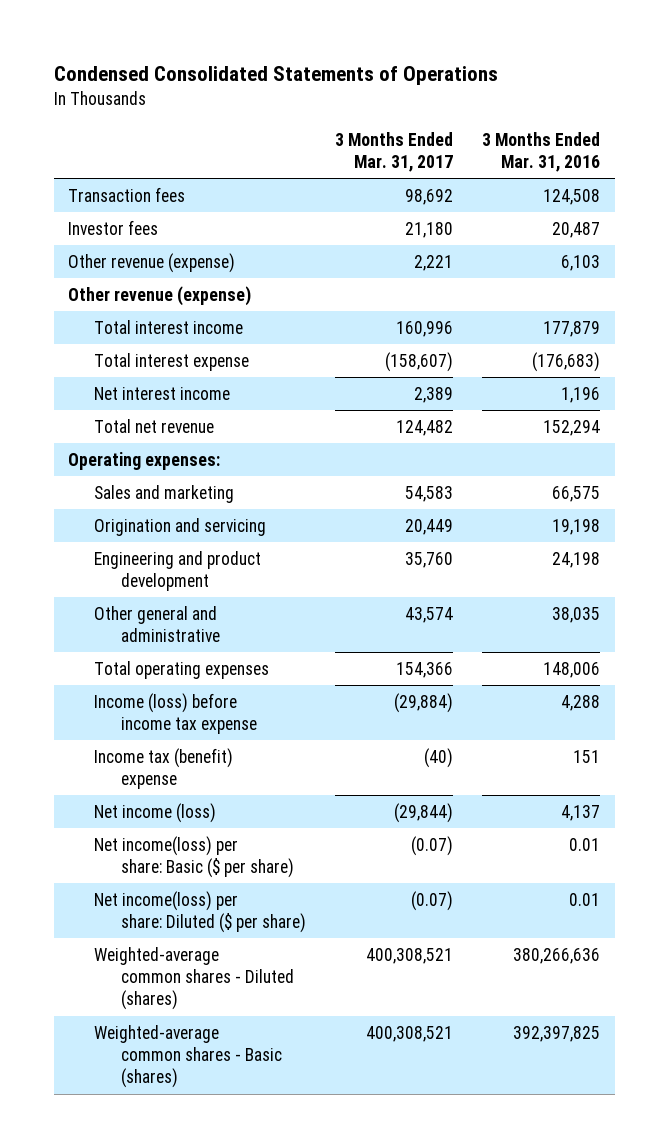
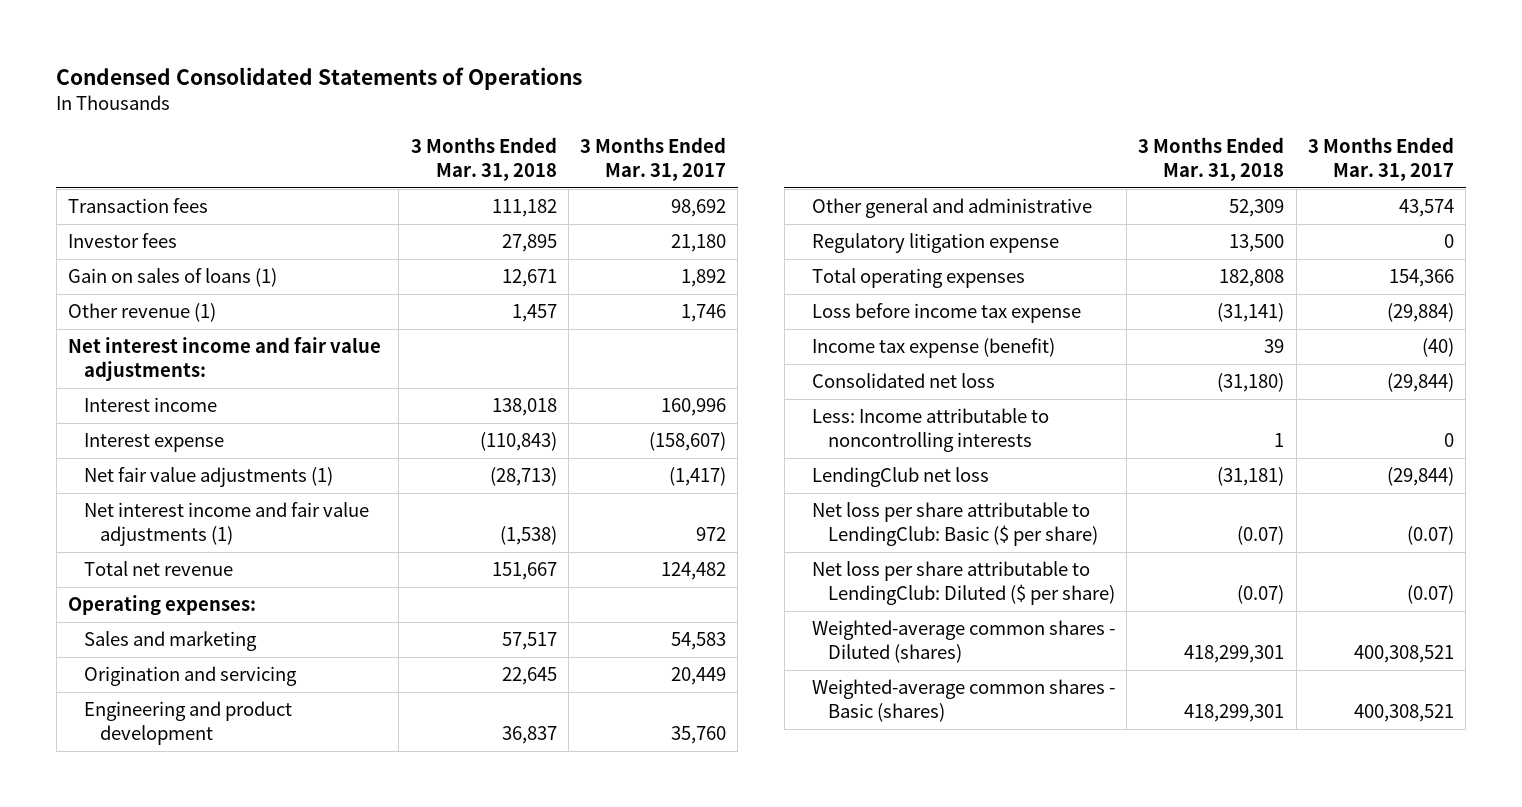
[482,131,601,172] 3 Months Ended Mar. 31, 2016 -> none
none -> [410,136,557,181] 3 Months Ended Mar. 31, 2018
none -> [68,268,278,288] Gain on sales of loans (1)
[68,252,236,273] Other revenue (expense) -> [68,303,217,323] Other revenue (1)
[413,254,453,271] 2,221 -> [681,304,727,323] 1,746
[68,285,252,306] Other revenue (expense) -> [68,337,382,382] Net interest income and fair value adjustments:
[94,319,244,334] Total interest income -> [84,397,218,413] Interest income
[94,352,250,371] Total interest expense -> [84,433,225,453] Interest expense
none -> [84,467,334,488] Net fair value adjustments (1)
[94,386,231,400] Net interest income -> [84,502,370,547] Net interest income and fair value adjustments (1)
[413,386,453,403] 2,389 -> [696,527,727,542] 972
none -> [811,233,1059,254] Regulatory litigation expense
[94,692,257,735] Income (loss) before income tax expense -> [811,303,1081,324] Loss before income tax expense
[94,747,234,790] Income tax (benefit) expense -> [811,338,1055,359] Income tax expense (benefit)
none -> [811,373,995,389] Consolidated net loss
none -> [811,408,1049,453] Less: Income attributable to noncontrolling interests
[94,802,217,823] Net income (loss) -> [811,467,989,488] LendingClub net loss
[94,835,294,879] Net income(loss) per share: Basic ($ per share) -> [811,502,1098,547] Net loss per share attributable to LendingClub: Basic ($ per share)
[94,890,306,934] Net income(loss) per share: Diluted ($ per share) -> [811,561,1115,606] Net loss per share attributable to LendingClub: Diluted ($ per share)

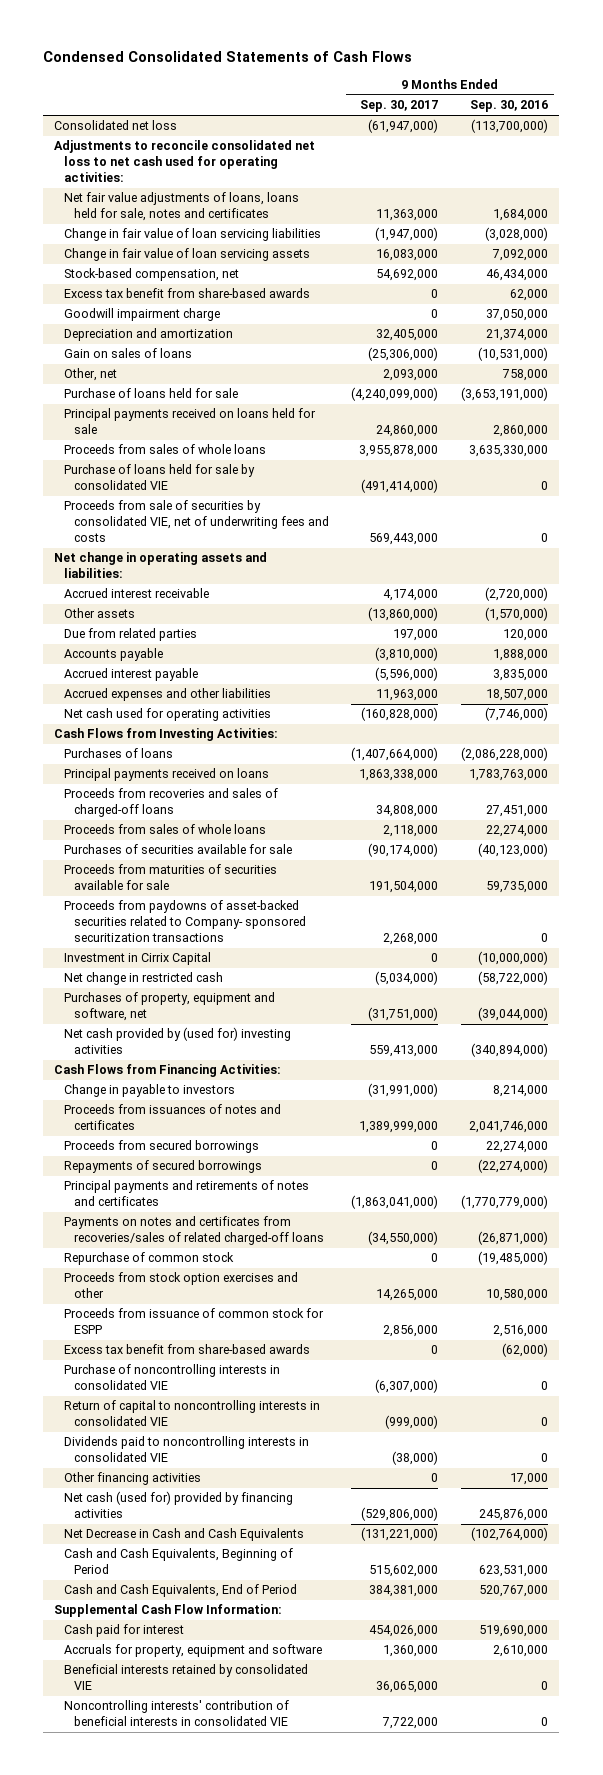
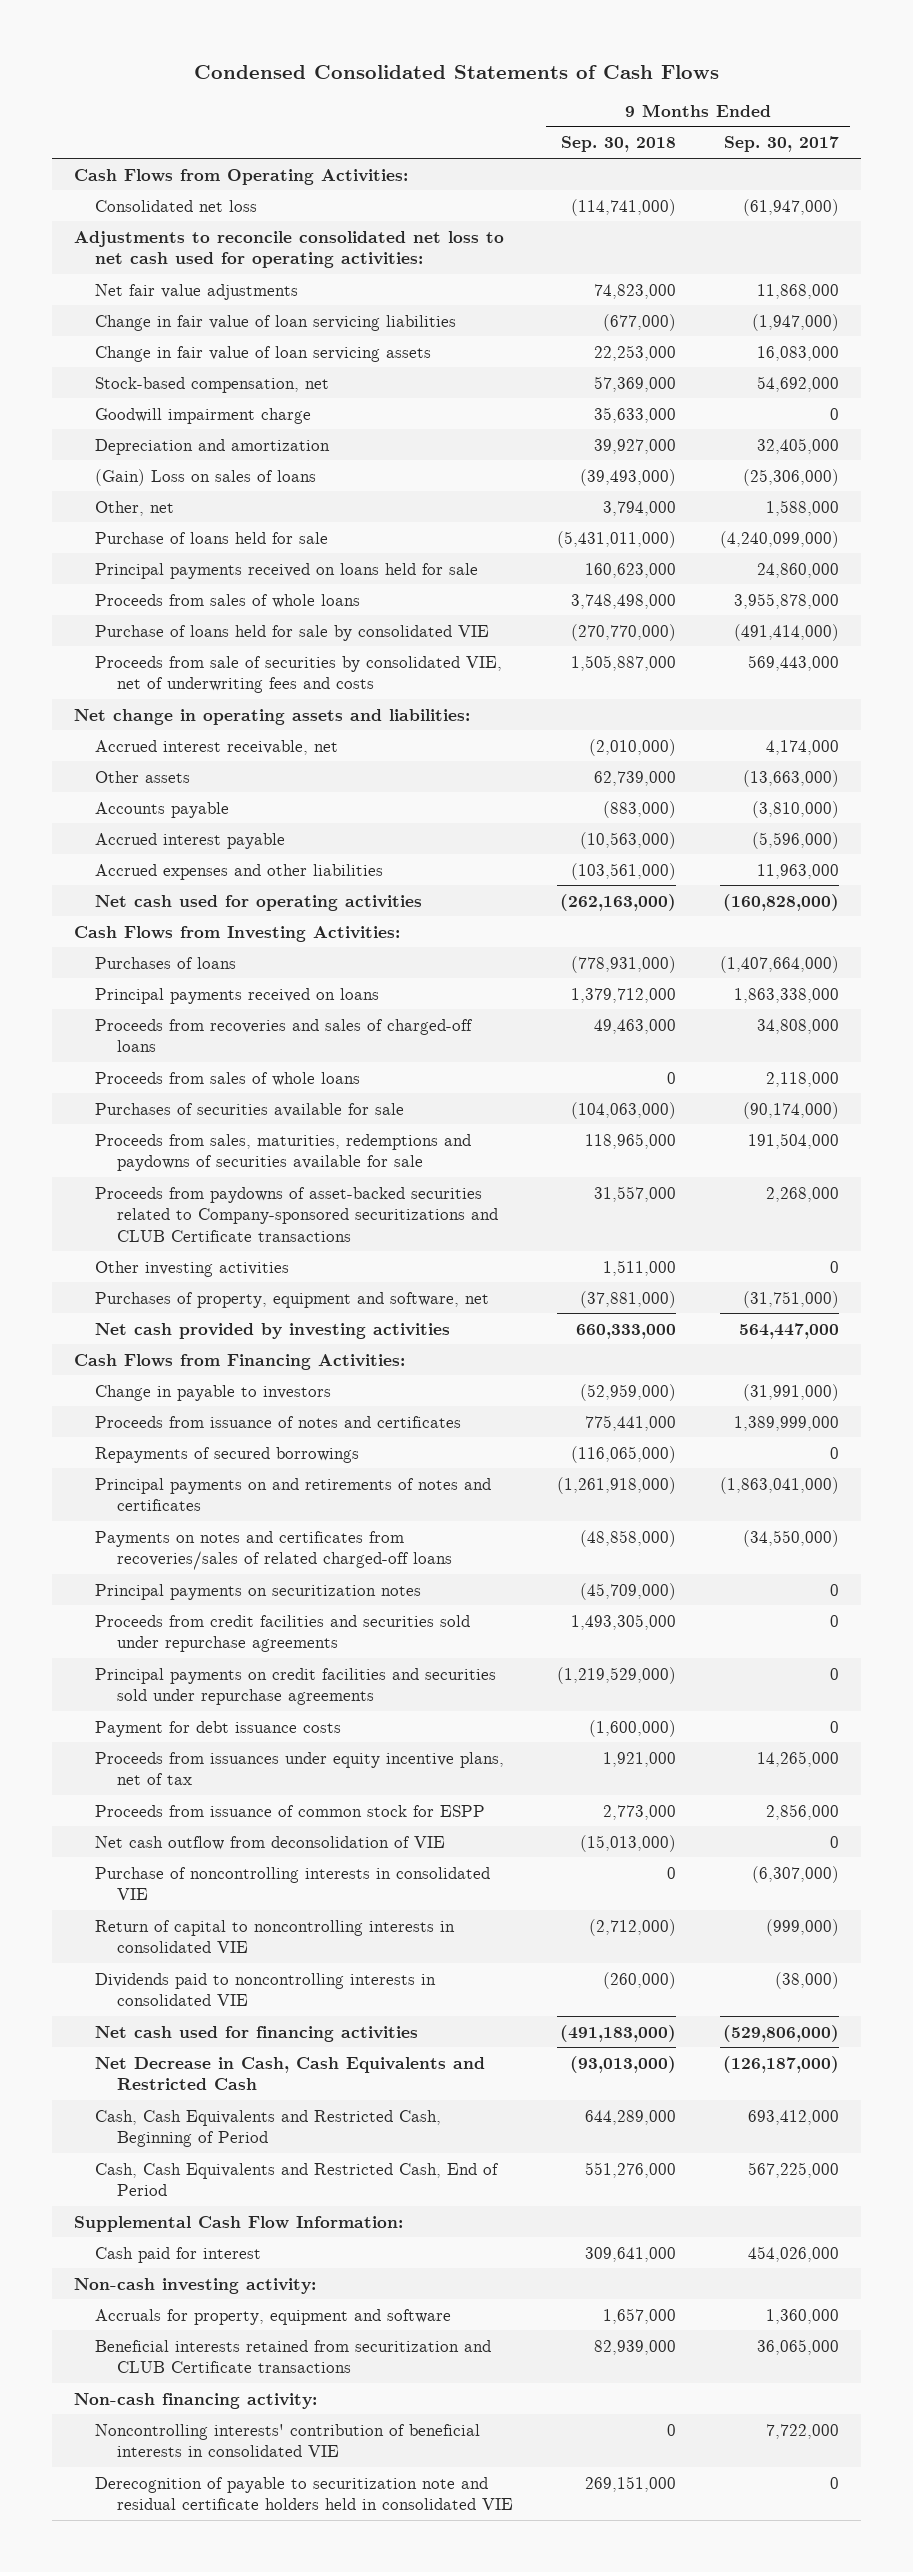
[470,100,549,113] Sep. 30, 2016 -> none
none -> [560,136,676,153] Sep. 30, 2018
none -> [74,168,409,185] Cash Flows from Operating Activities:
[64,192,300,222] Net fair value adjustments of loans, loans held for sale, notes and certificates -> [95,283,299,300] Net fair value adjustments
[376,209,439,222] 11,363,000 -> [756,283,839,299] 11,868,000
[64,288,311,299] Excess tax benefit from share-based awards -> none
[64,348,193,359] Gain on sales of loans -> [95,468,317,486] (Gain) Loss on sales of loans
[383,369,439,382] 2,093,000 -> [765,499,839,516] 1,588,000
[64,628,198,642] Due from related parties -> none
[64,588,210,599] Accrued interest receivable -> [95,739,339,755] Accrued interest receivable, net
[368,607,439,622] (13,860,000) -> [742,769,839,787] (13,663,000)
[64,952,212,966] Investment in Cirrix Capital -> none
[64,972,224,986] Net change in restricted cash -> none
[64,864,278,891] Proceeds from maturities of securities available for sale -> [95,1133,472,1172] Proceeds from sales, maturities, redemptions and paydowns of securities available for sale
[64,900,306,942] Proceeds from paydowns of asset-backed securities related to Company- sponsored securitization transactions -> [95,1186,498,1242] Proceeds from paydowns of asset-backed securities related to Company-sponsored securitizations and CLUB Certificate transactions
none -> [95,1260,290,1277] Other investing activities
[64,1027,292,1055] Net cash provided by (used for) investing activities -> [95,1322,451,1339] Net cash provided by investing activities
[369,1045,439,1058] 559,413,000 -> [738,1322,839,1339] 564,447,000
[64,1140,260,1154] Proceeds from secured borrowings -> none
[64,1104,282,1131] Proceeds from issuances of notes and certificates -> [95,1415,462,1428] Proceeds from issuance of notes and certificates
[64,1180,310,1207] Principal payments and retirements of notes and certificates -> [95,1477,492,1512] Principal payments on and retirements of notes and certificates
[64,1252,235,1266] Repurchase of common stock -> none
none -> [95,1583,422,1600] Principal payments on securitization notes
none -> [95,1614,471,1653] Proceeds from credit facilities and securities sold under repurchase agreements
none -> [95,1667,497,1706] Principal payments on credit facilities and securities sold under repurchase agreements
none -> [95,1720,342,1737] Payment for debt issuance costs
[64,1272,299,1299] Proceeds from stock option exercises and other -> [95,1751,505,1786] Proceeds from issuances under equity incentive plans, net of tax
[64,1344,311,1355] Excess tax benefit from share-based awards -> none
none -> [95,1835,446,1850] Net cash outflow from deconsolidation of VIE
[64,1472,202,1486] Other financing activities -> none
[64,1491,294,1519] Net cash (used for) provided by financing activities -> [95,2025,419,2042] Net cash used for financing activities
[64,1528,305,1542] Net Decrease in Cash and Cash Equivalents -> [95,2056,486,2091] Net Decrease in Cash, Cash Equivalents and Restricted Cash
[361,1527,439,1542] (131,221,000) -> [722,2055,839,2073] (126,187,000)
[64,1548,294,1575] Cash and Cash Equivalents, Beginning of Period -> [95,2109,442,2148] Cash, Cash Equivalents and Restricted Cash, Beginning of Period
[369,1565,439,1578] 515,602,000 -> [747,2109,839,2125] 693,412,000
[64,1584,298,1598] Cash and Cash Equivalents, End of Period -> [95,2162,500,2197] Cash, Cash Equivalents and Restricted Cash, End of Period
[369,1585,439,1598] 384,381,000 -> [747,2161,839,2178] 567,225,000
none -> [74,2277,317,2294] Non-cash investing activity:
[64,1664,309,1691] Beneficial interests retained by consolidated VIE -> [95,2339,492,2374] Beneficial interests retained from securitization and CLUB Certificate transactions
none -> [74,2392,318,2409] Non-cash financing activity:
none -> [95,2476,513,2511] Derecognition of payable to securitization note and residual certificate holders held in consolidated VIE

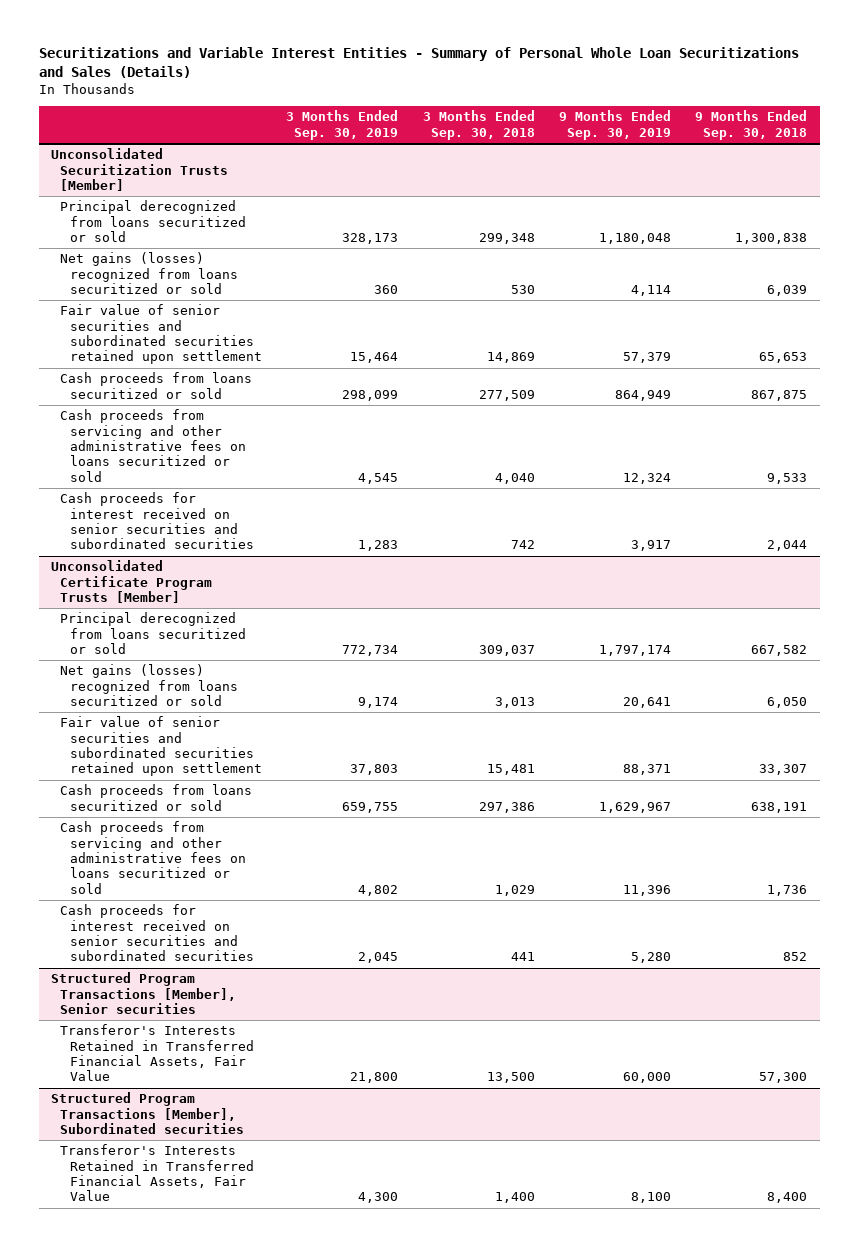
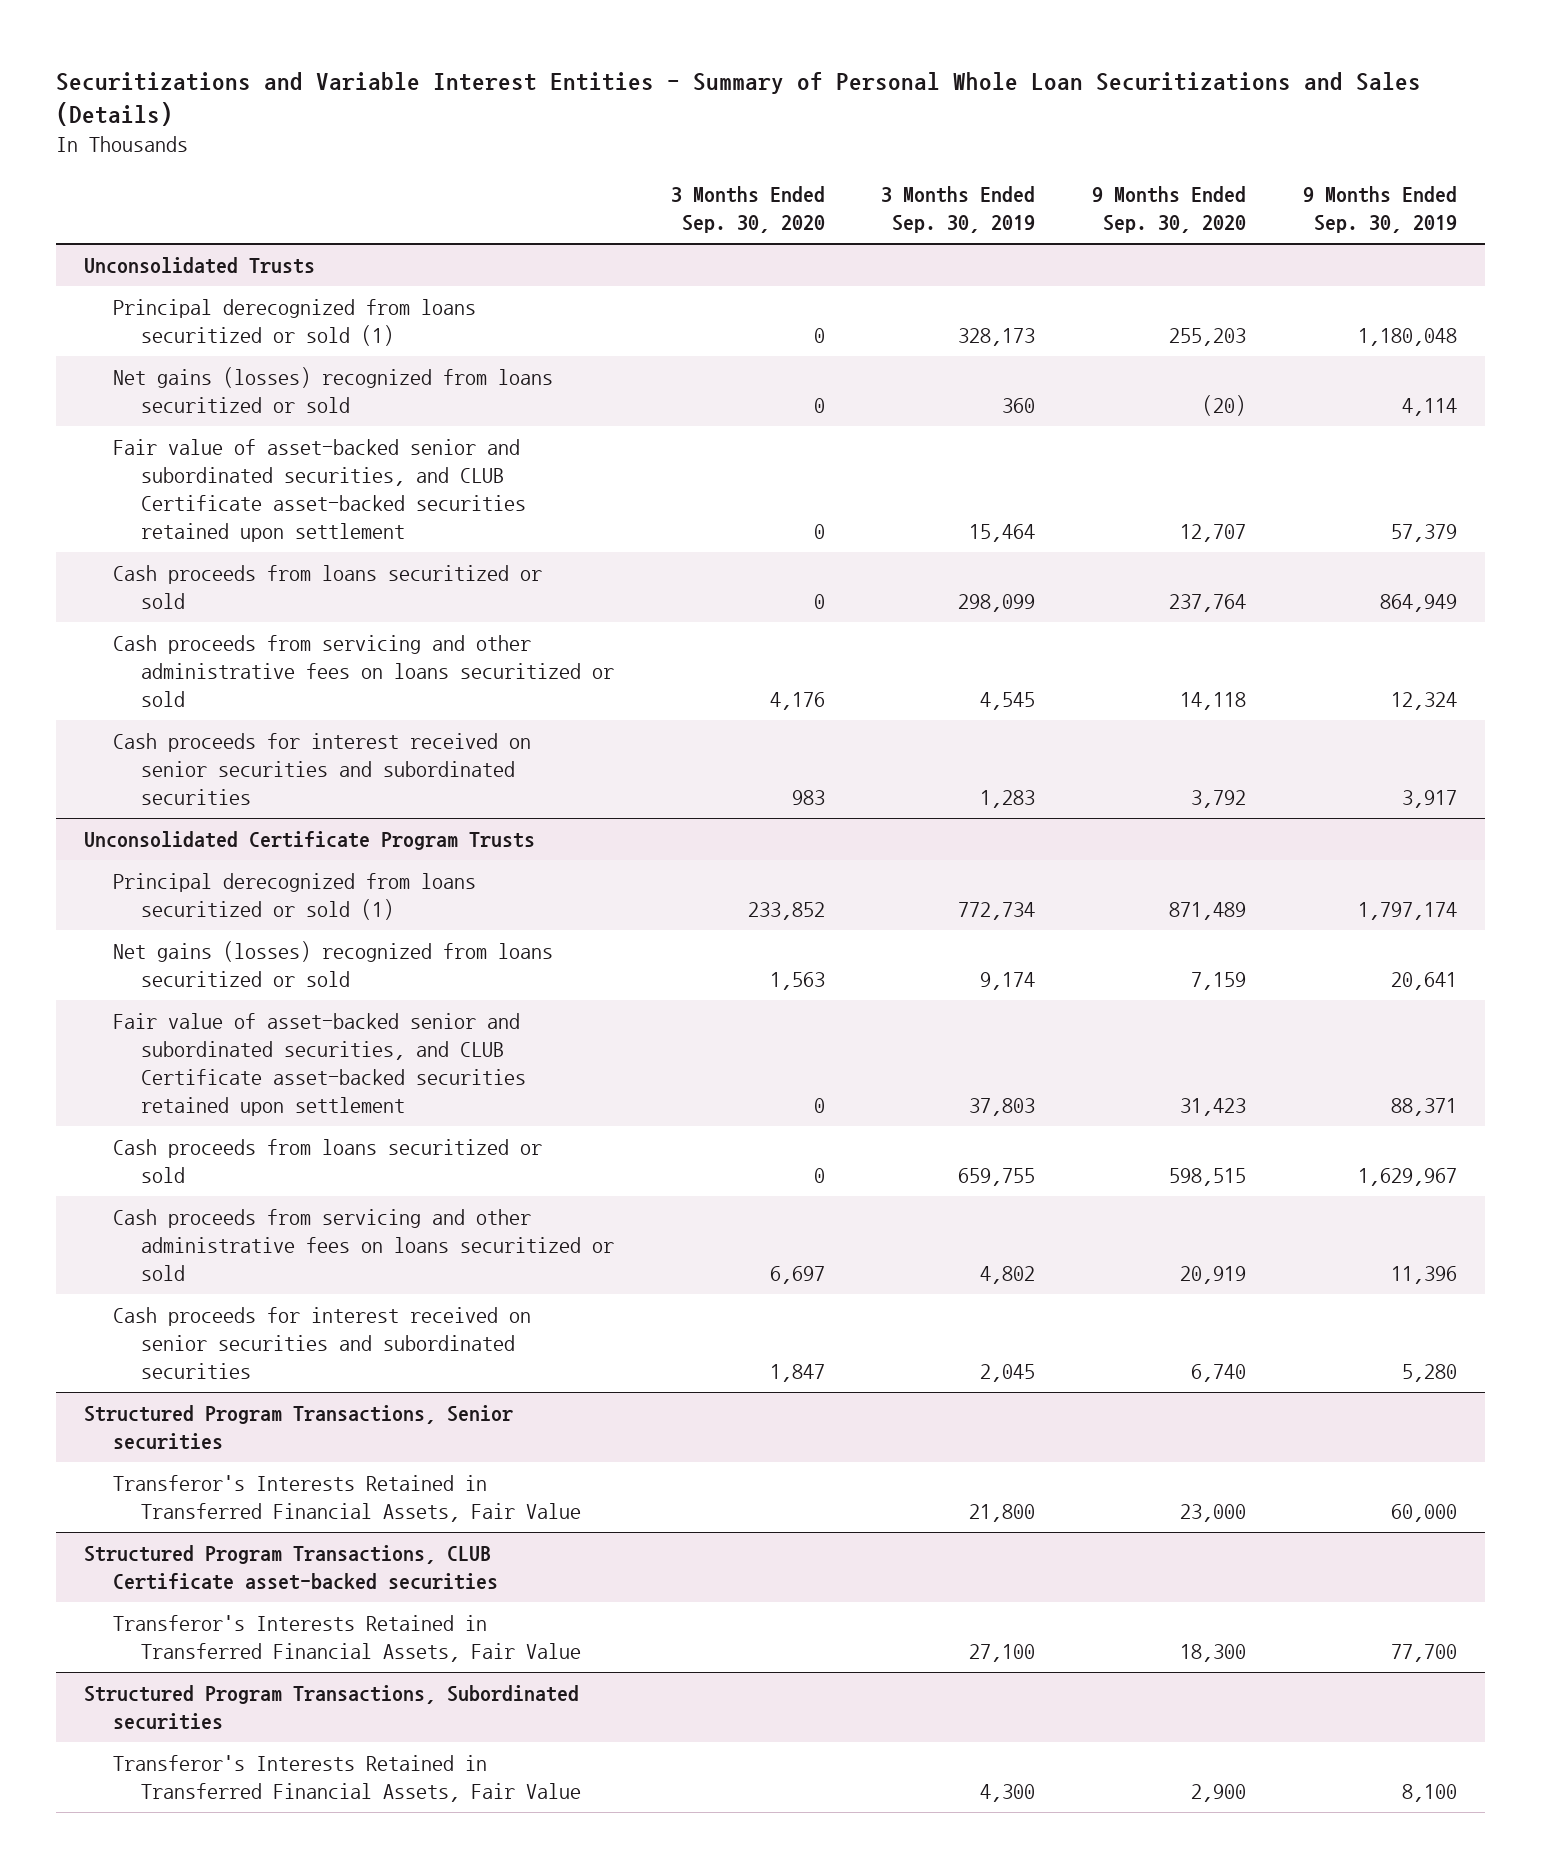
[422,110,535,140] 3 Months Ended Sep. 30, 2018 -> none
[695,110,808,140] 9 Months Ended Sep. 30, 2018 -> none
none -> [670,185,825,233] 3 Months Ended Sep. 30, 2020
none -> [1091,185,1246,233] 9 Months Ended Sep. 30, 2020
[50,148,229,192] Unconsolidated Securitization Trusts [Member] -> [84,257,316,275] Unconsolidated Trusts
[60,200,246,243] Principal derecognized from loans securitized or sold -> [112,299,476,346] Principal derecognized from loans securitized or sold (1)
[60,304,262,365] Fair value of senior securities and subordinated securities retained upon settlement -> [112,439,527,542] Fair value of asset-backed senior and subordinated securities, and CLUB Certificate asset-backed securities retained upon settlement
[50,560,213,604] Unconsolidated Certificate Program Trusts [Member] -> [84,831,536,851] Unconsolidated Certificate Program Trusts
[60,612,246,655] Principal derecognized from loans securitized or sold -> [112,873,476,920] Principal derecognized from loans securitized or sold (1)
[60,716,262,777] Fair value of senior securities and subordinated securities retained upon settlement -> [112,1013,527,1116] Fair value of asset-backed senior and subordinated securities, and CLUB Certificate asset-backed securities retained upon settlement
[50,972,237,1015] Structured Program Transactions [Member], Senior securities -> [84,1405,514,1450] Structured Program Transactions, Senior securities
none -> [84,1545,498,1590] Structured Program Transactions, CLUB Certificate asset-backed securities
none -> [112,1615,582,1662] Transferor's Interests Retained in Transferred Financial Assets, Fair Value
[50,1092,245,1135] Structured Program Transactions [Member], Subordinated securities -> [84,1685,580,1730] Structured Program Transactions, Subordinated securities

